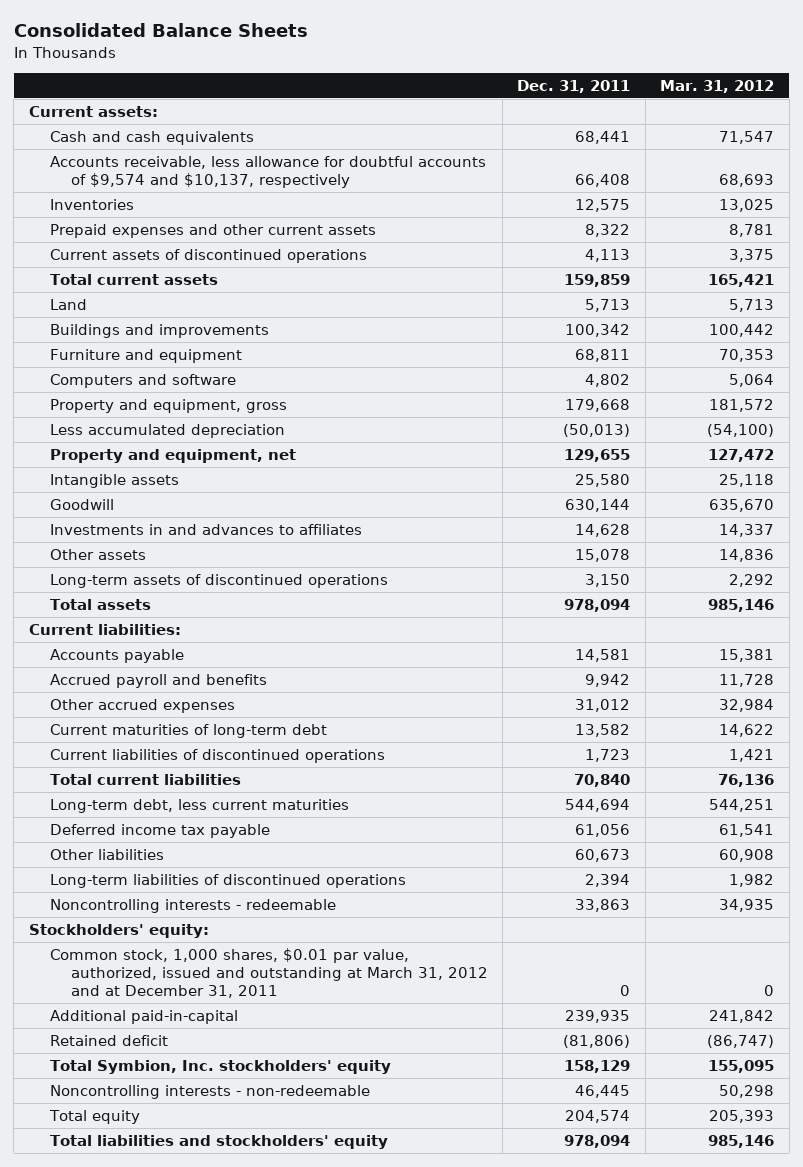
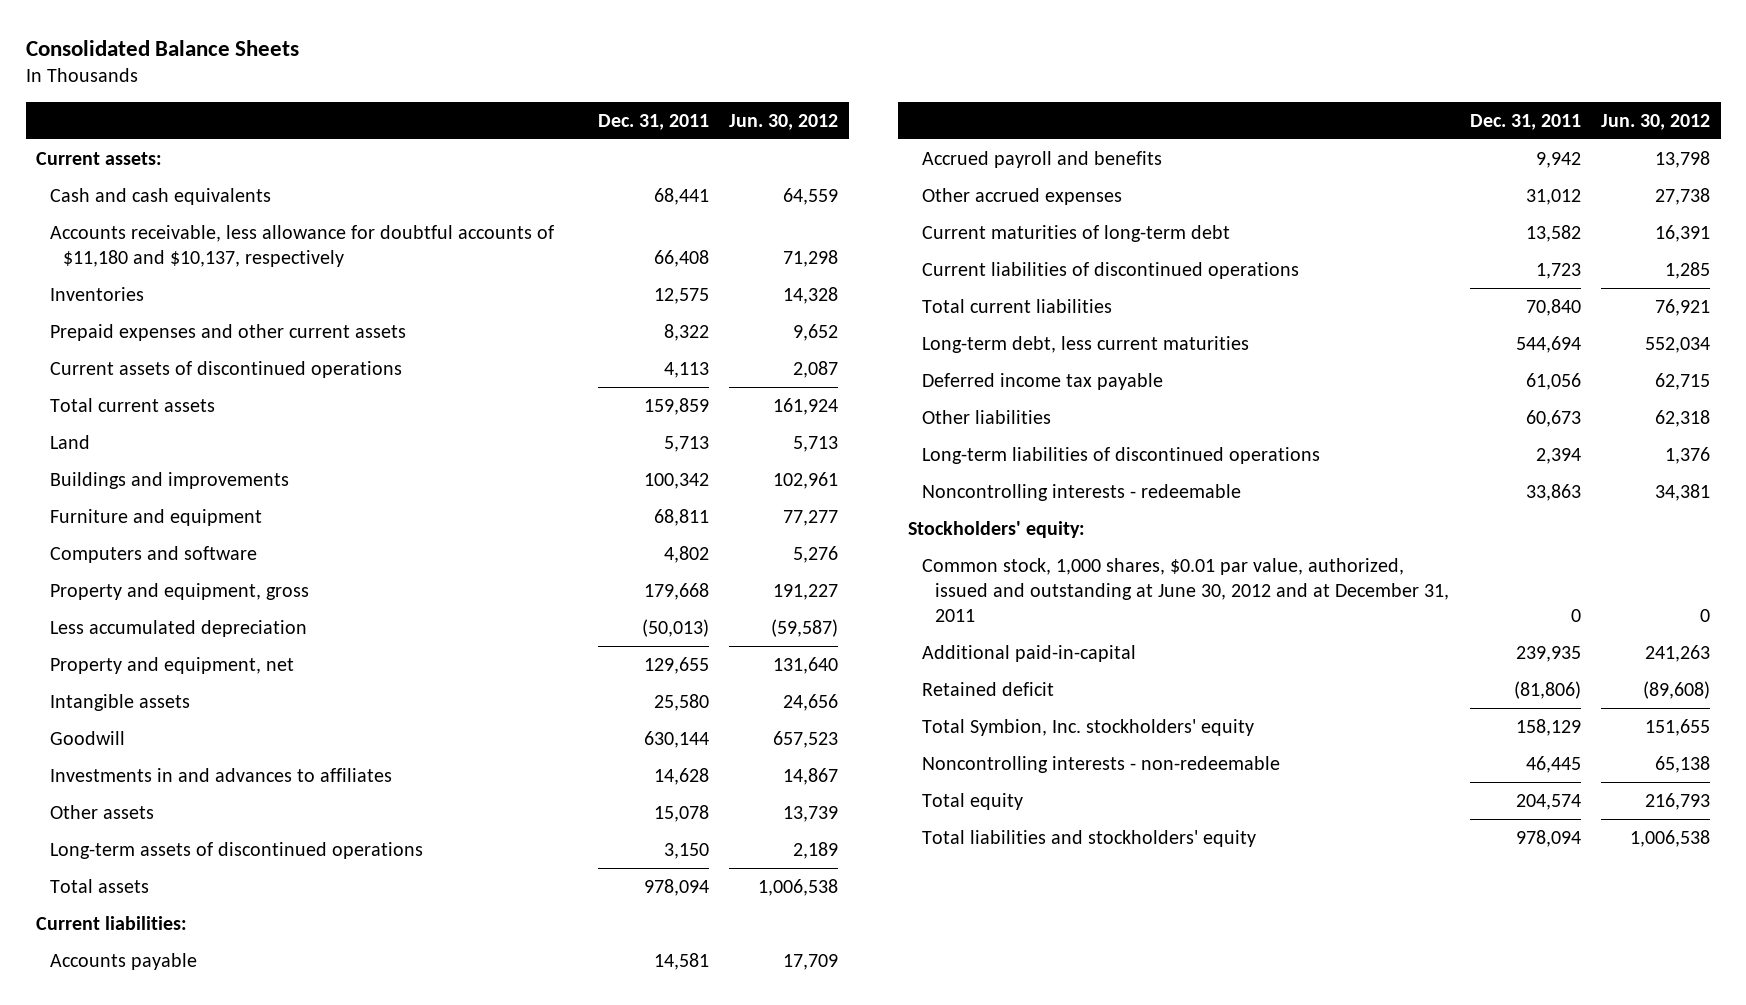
[660,79,775,93] Mar. 31, 2012 -> none
none -> [729,113,839,130] Jun. 30, 2012
[49,156,486,188] Accounts receivable, less allowance for doubtful accounts of $9,574 and $10,137, respectively -> [49,224,554,268] Accounts receivable, less allowance for doubtful accounts of $11,180 and $10,137, respectively
[49,948,488,998] Common stock, 1,000 shares, $0.01 par value, authorized, issued and outstanding at March 31, 2012 and at December 31, 2011 -> [921,557,1450,623] Common stock, 1,000 shares, $0.01 par value, authorized, issued and outstanding at June 30, 2012 and at December 31, 2011

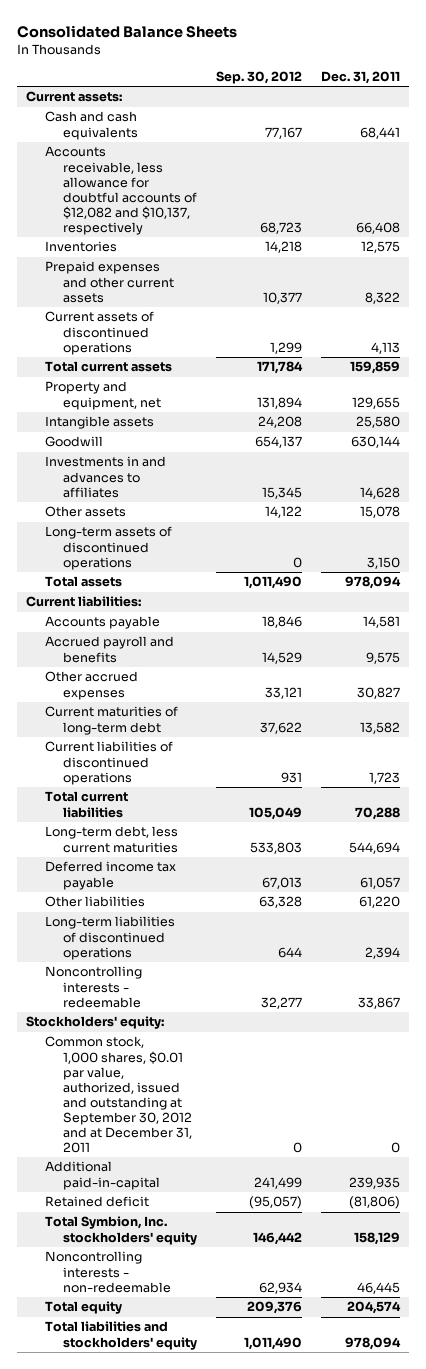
[729,113,839,130] Jun. 30, 2012 -> none
none -> [216,70,303,84] Sep. 30, 2012
[49,224,554,268] Accounts receivable, less allowance for doubtful accounts of $11,180 and $10,137, respectively -> [44,146,198,236] Accounts receivable, less allowance for doubtful accounts of $12,082 and $10,137, respectively
[49,434,90,449] Land -> none
[49,471,289,489] Buildings and improvements -> none
[49,508,262,526] Furniture and equipment -> none
[49,545,257,563] Computers and software -> none
[49,582,309,600] Property and equipment, gross -> none
[49,619,307,637] Less accumulated depreciation -> none
[1535,151,1581,168] 9,942 -> [365,651,400,664] 9,575
[1525,188,1581,205] 31,012 -> [356,686,400,699] 30,827
[1525,298,1581,316] 70,840 -> [354,806,400,820] 70,288
[1525,372,1581,390] 61,056 -> [359,876,400,889] 61,057
[1525,409,1581,427] 60,673 -> [358,896,400,909] 61,220
[1525,483,1581,501] 33,863 -> [357,996,400,1009] 33,867
[921,557,1450,623] Common stock, 1,000 shares, $0.01 par value, authorized, issued and outstanding at June 30, 2012 and at December 31, 2011 -> [44,1036,193,1154] Common stock, 1,000 shares, $0.01 par value, authorized, issued and outstanding at September 30, 2012 and at December 31, 2011

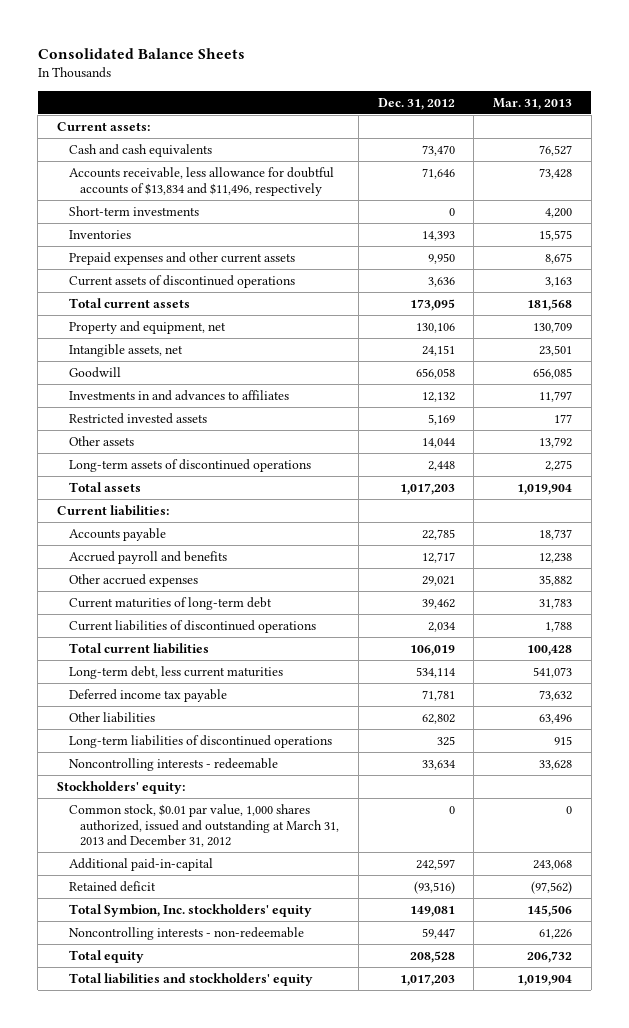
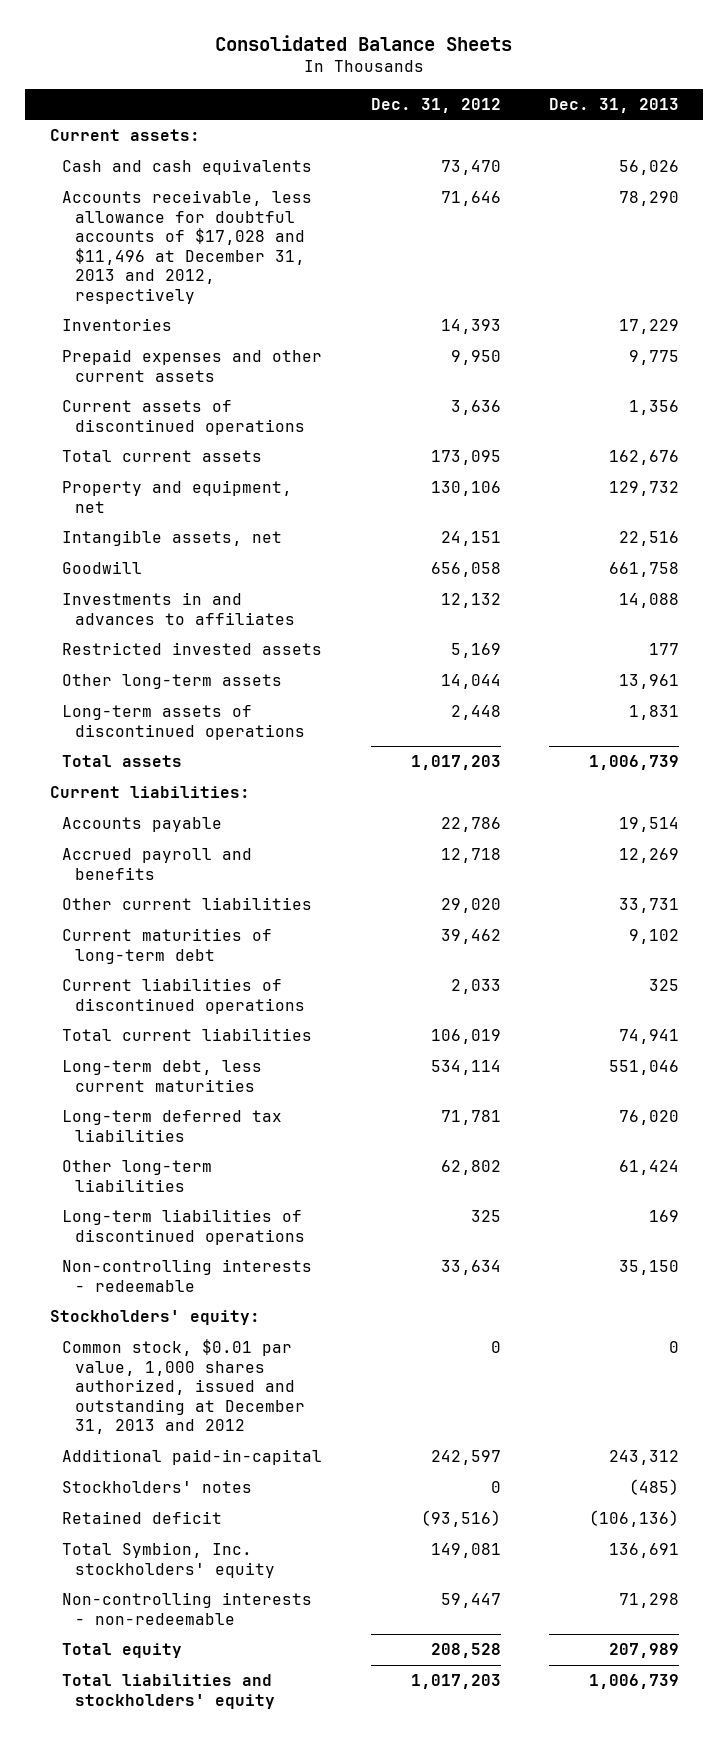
[493,97,573,110] Mar. 31, 2013 -> none
none -> [548,97,679,113] Dec. 31, 2013
[68,205,199,216] Short-term investments -> none
[68,166,334,196] Accounts receivable, less allowance for doubtful accounts of $13,834 and $11,496, respectively -> [62,190,313,304] Accounts receivable, less allowance for doubtful accounts of $17,028 and $11,496 at December 31, 2013 and 2012, respectively
[68,435,134,446] Other assets -> [62,674,283,690] Other long-term assets
[421,528,455,540] 22,785 -> [440,817,501,833] 22,786
[421,551,455,563] 12,717 -> [440,848,501,864] 12,718
[68,573,198,587] Other accrued expenses -> [62,897,313,911] Other current liabilities
[421,575,455,586] 29,021 -> [440,898,501,914] 29,020
[427,621,455,632] 2,034 -> [450,979,501,995] 2,033
[68,688,227,702] Deferred income tax payable -> [62,1110,283,1142] Long-term deferred tax liabilities
[68,711,155,723] Other liabilities -> [62,1160,213,1192] Other long-term liabilities
[68,757,278,771] Noncontrolling interests - redeemable -> [62,1259,313,1292] Non-controlling interests - redeemable
[68,803,340,848] Common stock, $0.01 par value, 1,000 shares authorized, issued and outstanding at March 31, 2013 and December 31, 2012 -> [62,1339,306,1435] Common stock, $0.01 par value, 1,000 shares authorized, issued and outstanding at December 31, 2013 and 2012
none -> [62,1481,253,1494] Stockholders' notes
[68,926,304,940] Noncontrolling interests - non-redeemable -> [62,1592,313,1625] Non-controlling interests - non-redeemable

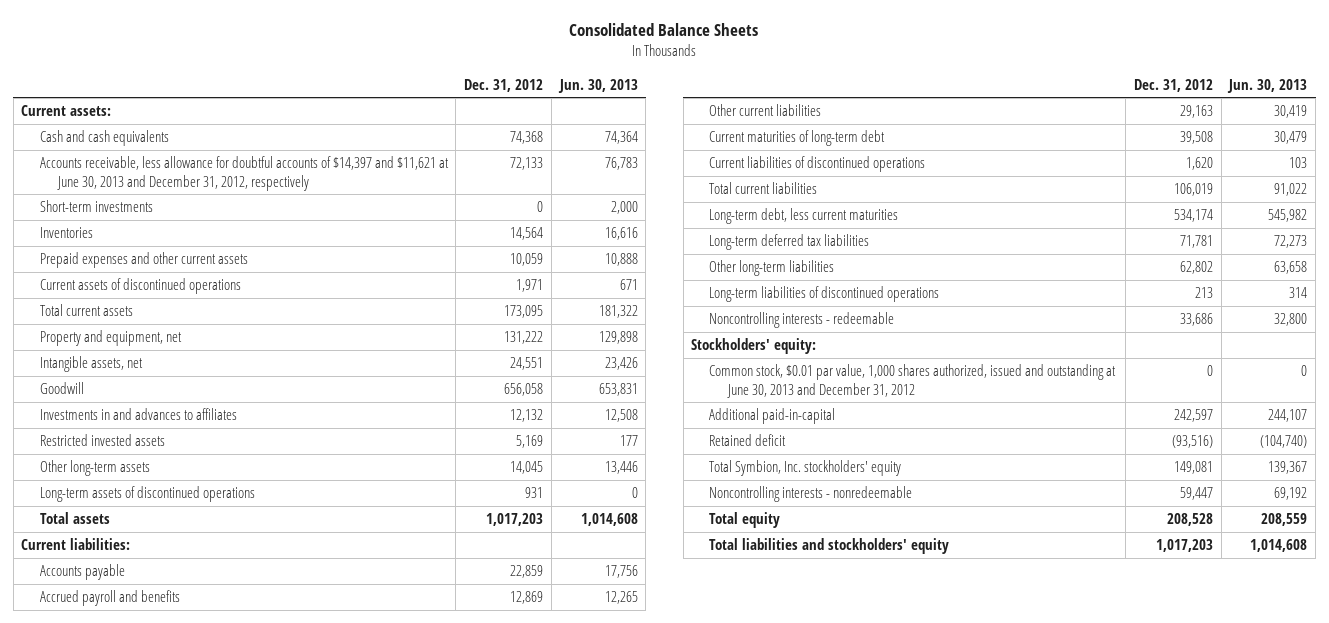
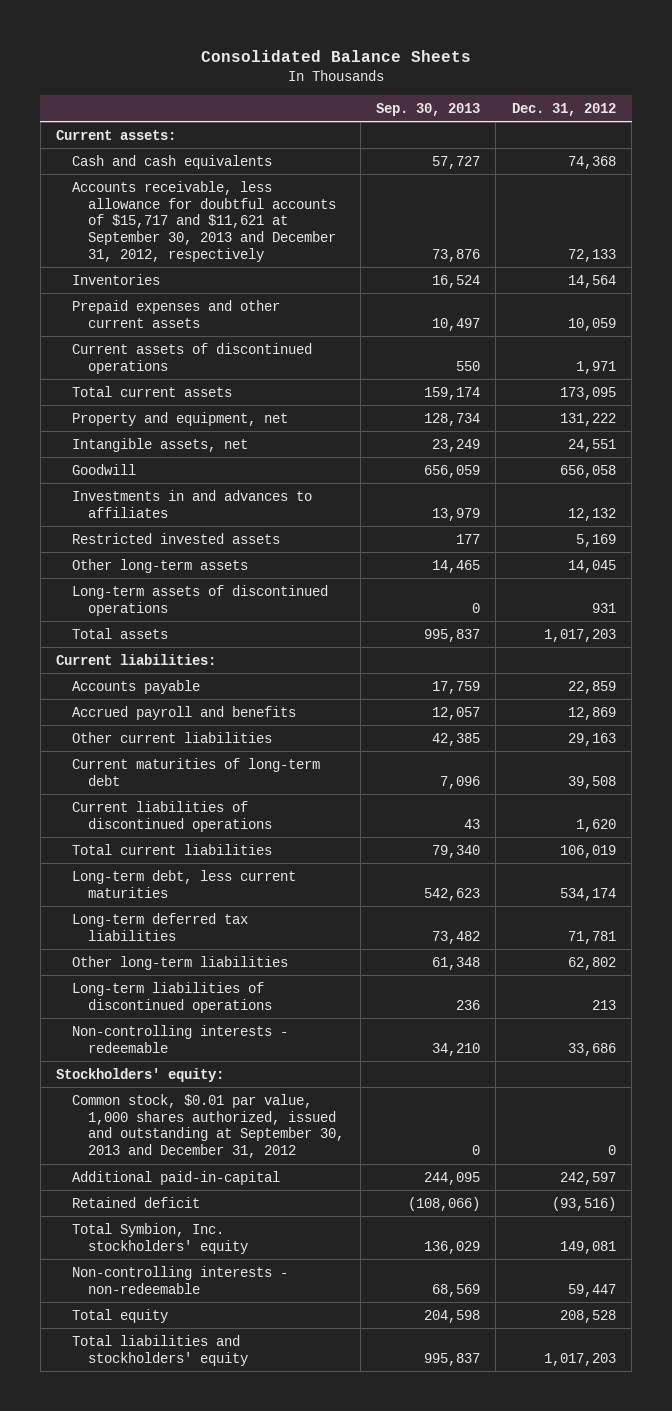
[557,78,638,93] Jun. 30, 2013 -> none
none -> [375,102,480,116] Sep. 30, 2013
[39,200,153,213] Short-term investments -> none
[39,156,449,191] Accounts receivable, less allowance for doubtful accounts of $14,397 and $11,621 at June 30, 2013 and December 31, 2012, respectively -> [72,180,337,263] Accounts receivable, less allowance for doubtful accounts of $15,717 and $11,621 at September 30, 2013 and December 31, 2012, respectively
[709,312,895,329] Noncontrolling interests - redeemable -> [72,1024,289,1053] Non-controlling interests - redeemable
[709,364,1117,398] Common stock, $0.01 par value, 1,000 shares authorized, issued and outstanding at June 30, 2013 and December 31, 2012 -> [72,1093,345,1159] Common stock, $0.01 par value, 1,000 shares authorized, issued and outstanding at September 30, 2013 and December 31, 2012
[709,486,913,503] Noncontrolling interests - nonredeemable -> [72,1265,289,1294] Non-controlling interests - non-redeemable

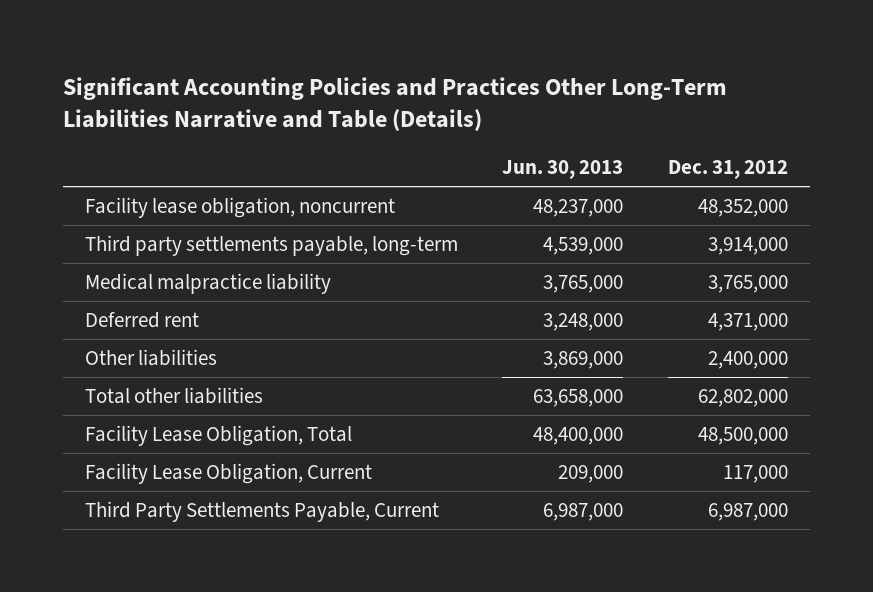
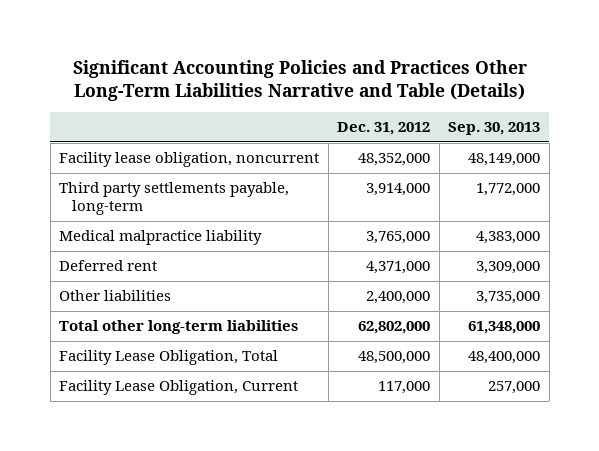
[502,160,624,180] Jun. 30, 2013 -> none
none -> [448,122,541,136] Sep. 30, 2013
[84,386,263,404] Total other liabilities -> [59,320,299,335] Total other long-term liabilities
[84,500,439,522] Third Party Settlements Payable, Current -> none

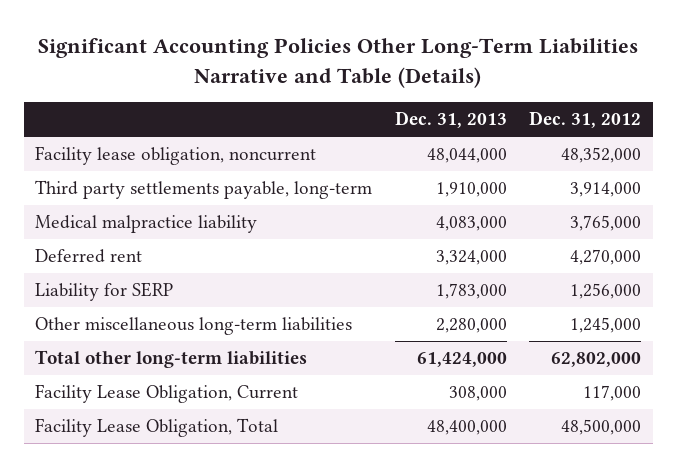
[72,59,527,101] Significant Accounting Policies and Practices Other Long-Term Liabilities Narrative and Table (Details) -> [38,38,639,88] Significant Accounting Policies Other Long-Term Liabilities Narrative and Table (Details)
[448,122,541,136] Sep. 30, 2013 -> none
none -> [394,111,507,129] Dec. 31, 2013
[366,261,431,275] 4,371,000 -> [570,249,642,266] 4,270,000
none -> [35,282,174,302] Liability for SERP
[59,290,172,302] Other liabilities -> [35,317,353,336] Other miscellaneous long-term liabilities
[366,291,431,305] 2,400,000 -> [570,317,642,334] 1,245,000
[59,350,279,366] Facility Lease Obligation, Total -> [35,418,279,438] Facility Lease Obligation, Total

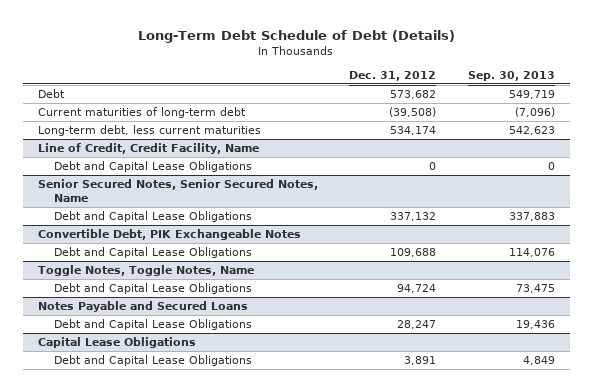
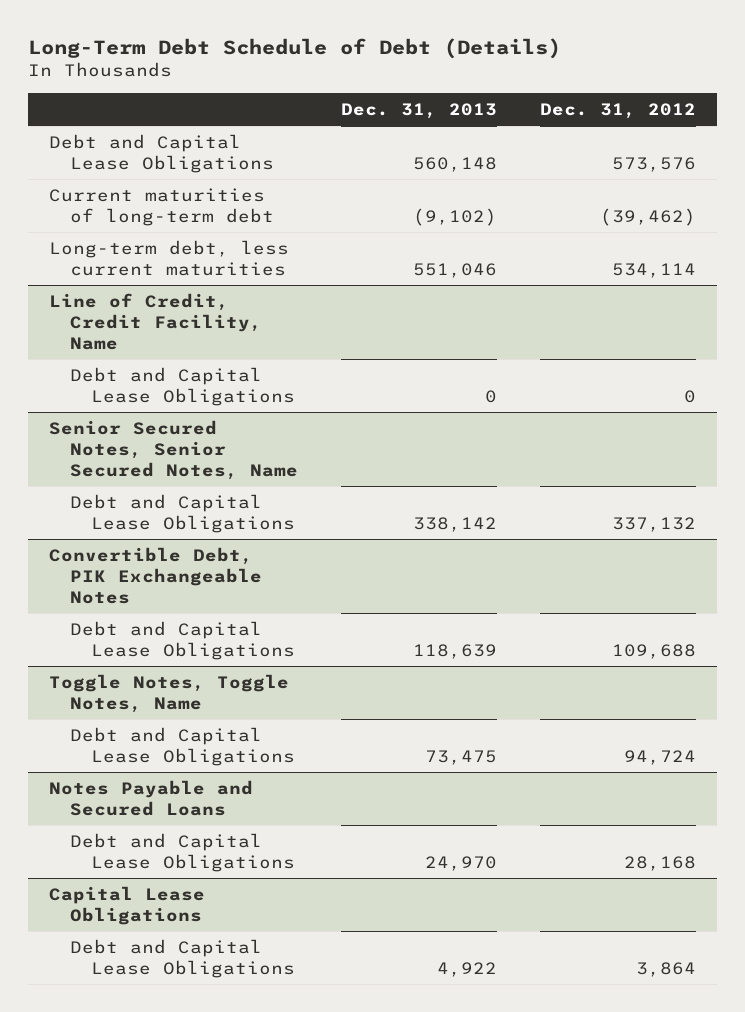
[467,70,555,81] Sep. 30, 2013 -> none
none -> [341,102,498,119] Dec. 31, 2013
[38,89,66,99] Debt -> none
none -> [49,133,275,173] Debt and Capital Lease Obligations
[389,107,437,118] (39,508) -> [599,207,696,226] (39,462)
[390,126,437,136] 534,174 -> [611,262,696,278] 534,114
[397,320,437,330] 28,247 -> [623,855,696,871] 28,168
[404,356,437,366] 3,891 -> [635,961,696,977] 3,864

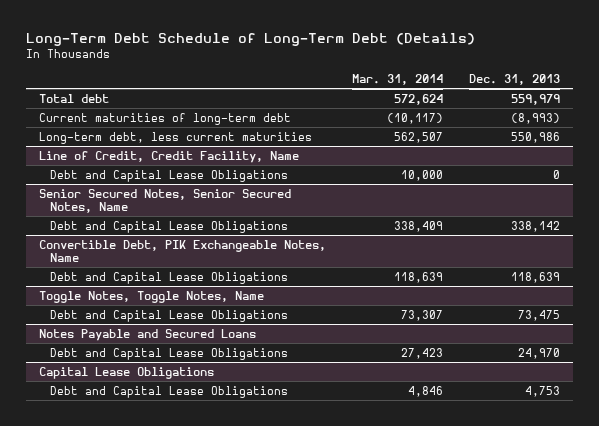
[27,37,561,59] Long-Term Debt Schedule of Debt (Details) -> [25,33,475,47] Long-Term Debt Schedule of Long-Term Debt (Details)
[539,102,696,119] Dec. 31, 2012 -> none
none -> [351,74,443,86] Mar. 31, 2014
[49,133,275,173] Debt and Capital Lease Obligations -> none
none -> [38,93,109,103] Total debt
[413,207,498,226] (9,102) -> [511,112,561,124] (8,993)
[413,262,498,278] 551,046 -> [511,131,561,143] 550,986
[49,546,263,604] Convertible Debt, PIK Exchangeable Notes -> [38,239,326,262] Convertible Debt, PIK Exchangeable Notes, Name
[437,961,498,977] 4,922 -> [525,385,561,397] 4,753

